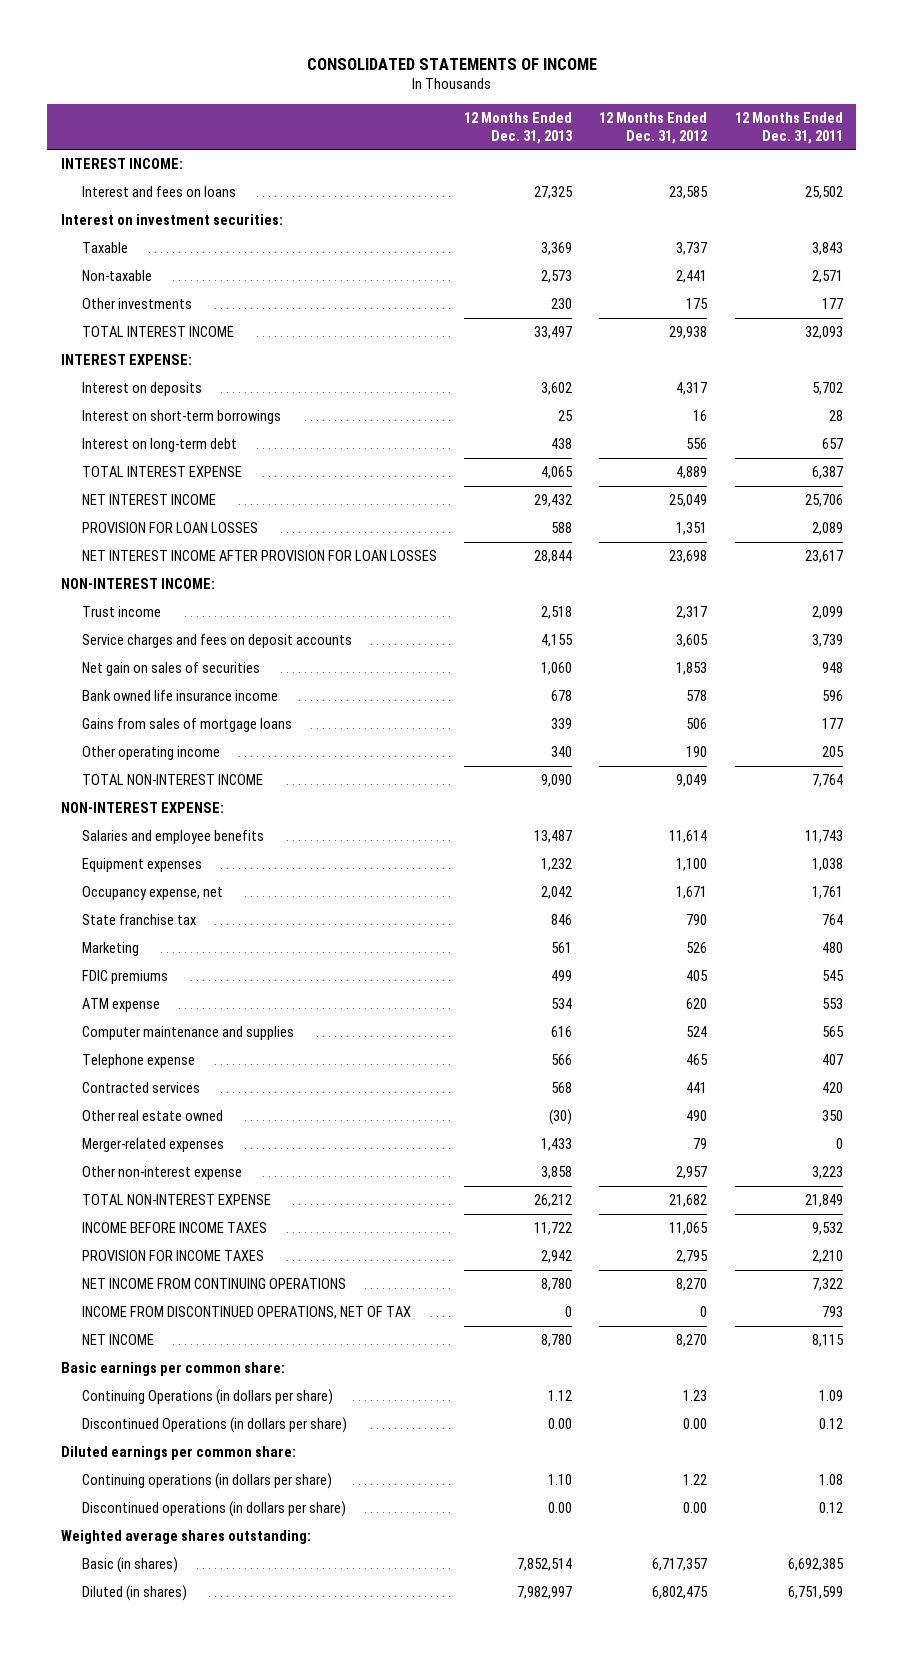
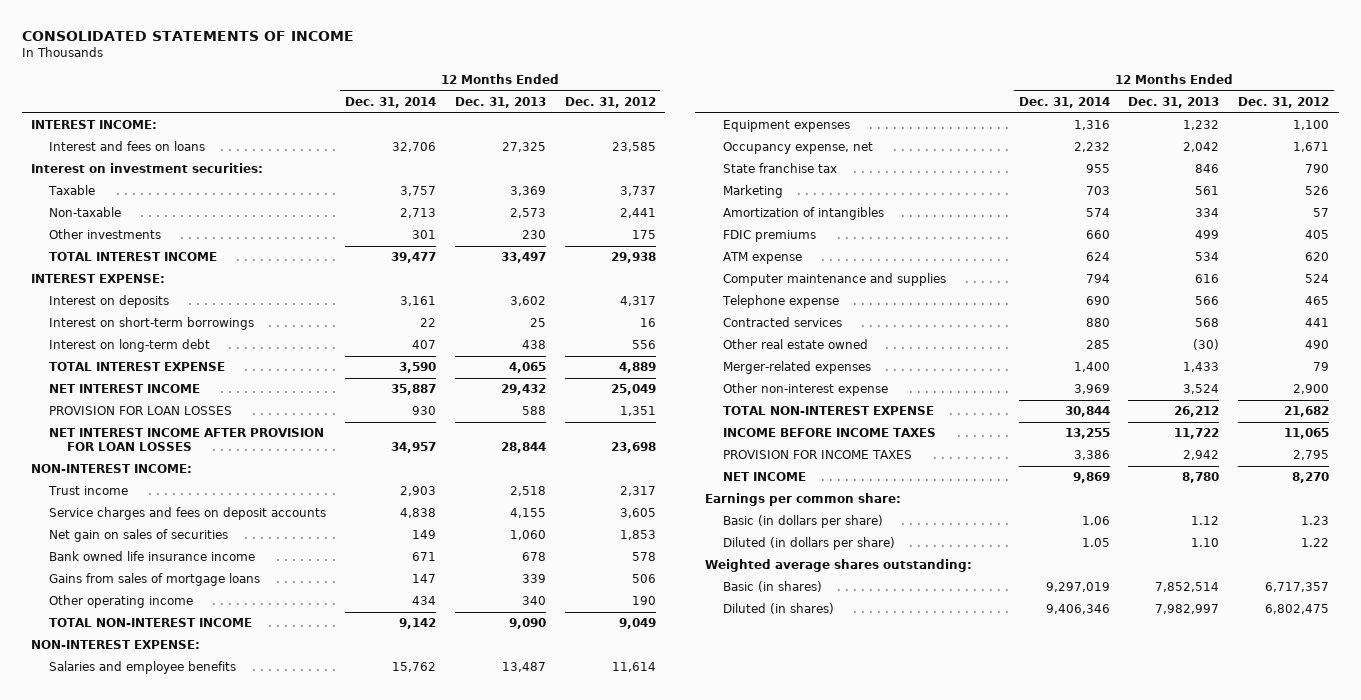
[734,111,843,144] 12 Months Ended Dec. 31, 2011 -> none
none -> [345,97,437,109] Dec. 31, 2014
none -> [722,207,884,221] Amortization of intangibles
[541,1165,573,1179] 3,858 -> [1183,384,1220,395] 3,524
[676,1165,708,1179] 2,957 -> [1293,384,1330,395] 2,900
[82,1277,347,1289] NET INCOME FROM CONTINUING OPERATIONS -> none
[82,1305,412,1319] INCOME FROM DISCONTINUED OPERATIONS, NET OF TAX -> none
[82,1416,348,1433] Discontinued Operations (in dollars per share) -> none
[60,1445,296,1460] Diluted earnings per common share: -> none
[82,1500,347,1517] Discontinued operations (in dollars per share) -> none
[60,1361,285,1376] Basic earnings per common share: -> [704,493,901,507] Earnings per common share:
[82,1388,334,1405] Continuing Operations (in dollars per share) -> [722,515,883,529] Basic (in dollars per share)
[82,1472,333,1489] Continuing operations (in dollars per share) -> [722,537,895,551] Diluted (in dollars per share)

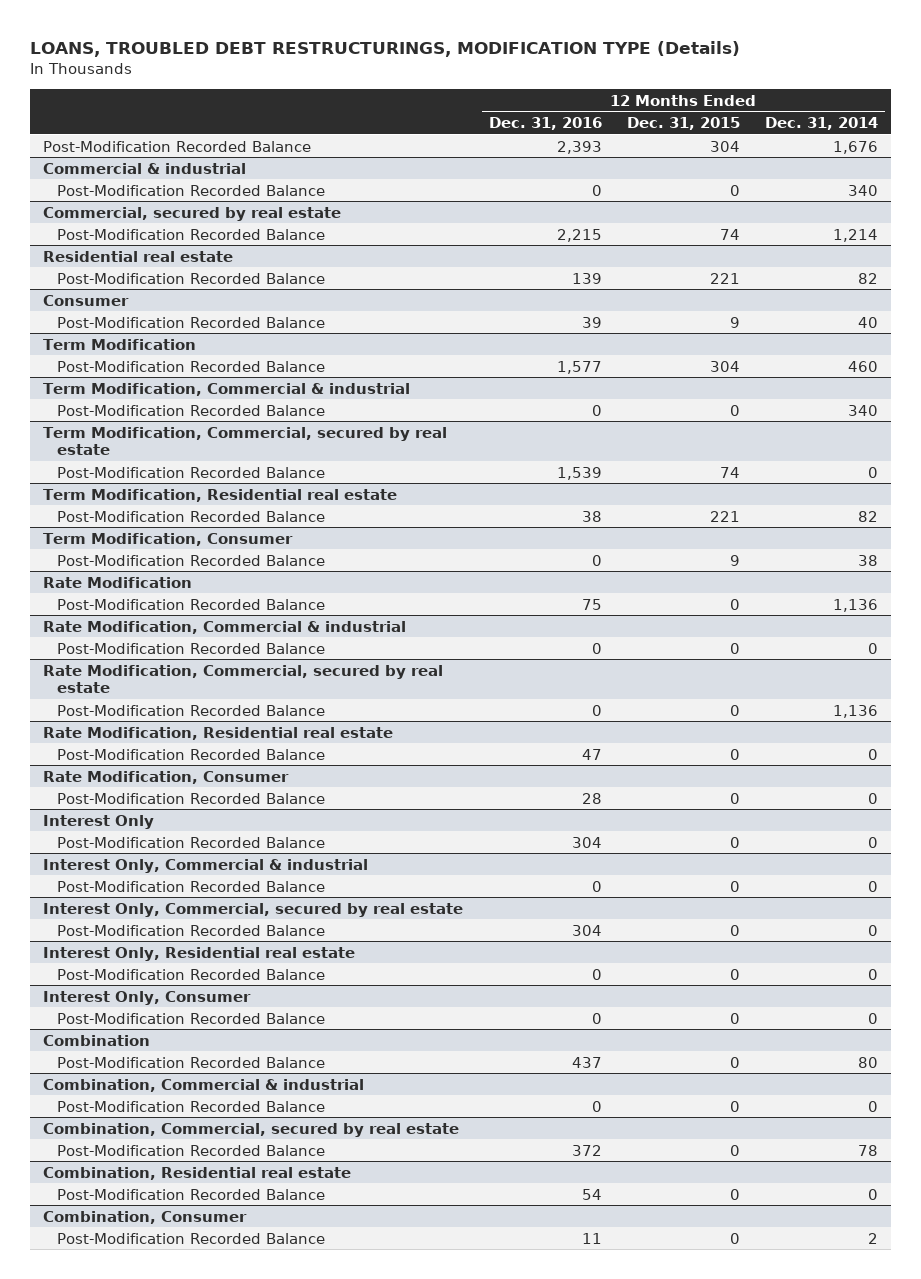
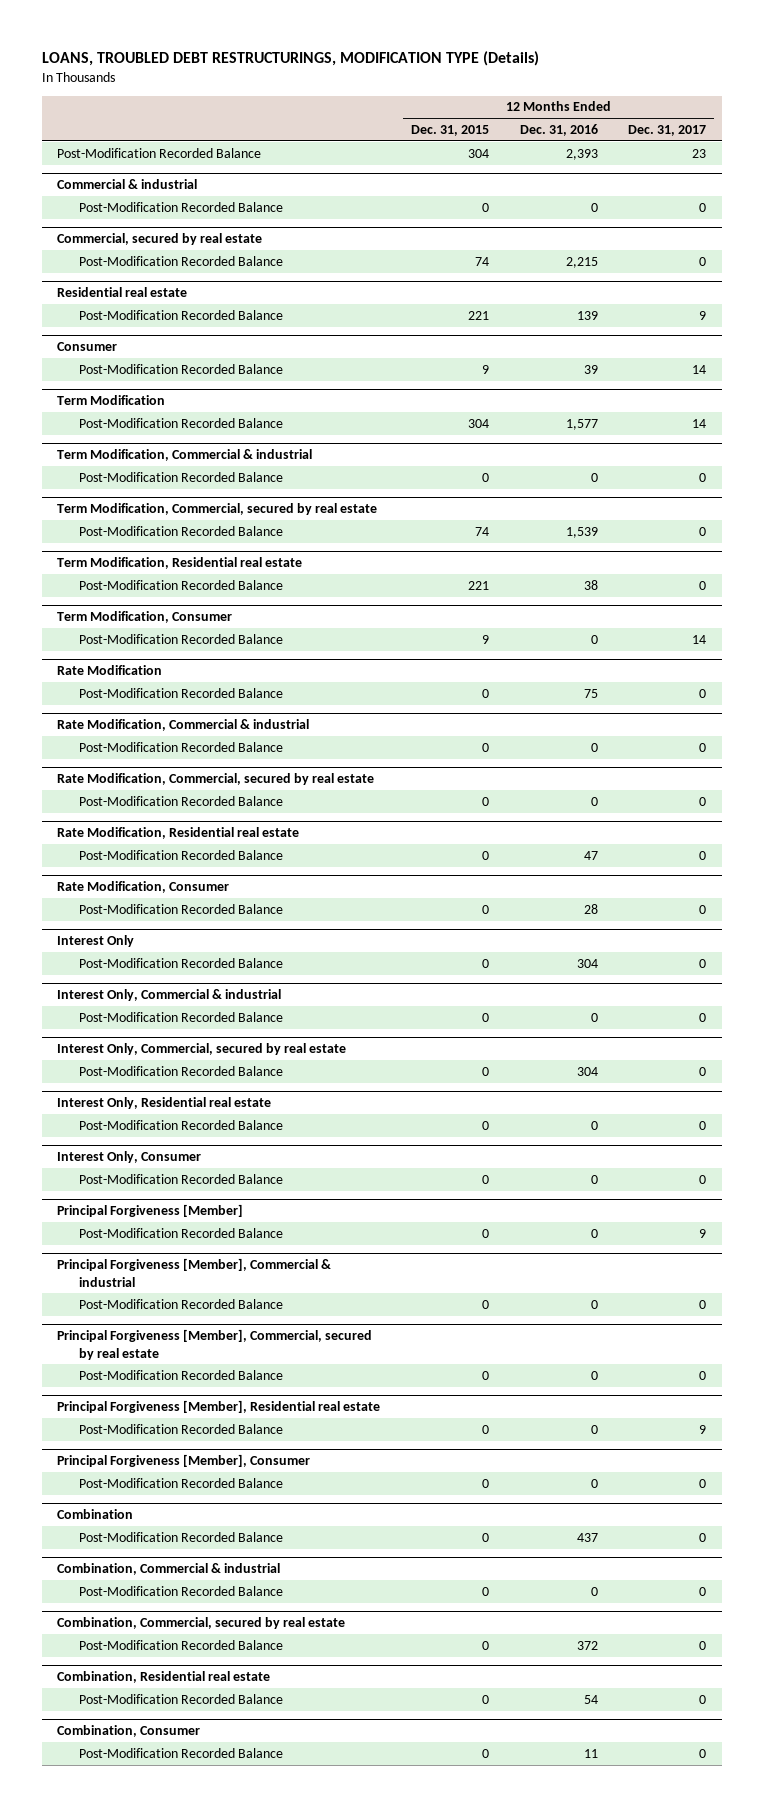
[765,117,879,131] Dec. 31, 2014 -> none
none -> [628,125,707,137] Dec. 31, 2017
none -> [57,1204,244,1218] Principal Forgiveness [Member]
none -> [78,1227,283,1238] Post-Modification Recorded Balance
none -> [57,1258,332,1287] Principal Forgiveness [Member], Commercial & industrial
none -> [78,1298,283,1309] Post-Modification Recorded Balance
none -> [57,1329,373,1360] Principal Forgiveness [Member], Commercial, secured by real estate
none -> [78,1369,283,1380] Post-Modification Recorded Balance
none -> [57,1400,381,1414] Principal Forgiveness [Member], Residential real estate
none -> [78,1423,283,1434] Post-Modification Recorded Balance
none -> [57,1454,311,1468] Principal Forgiveness [Member], Consumer
none -> [78,1477,283,1488] Post-Modification Recorded Balance

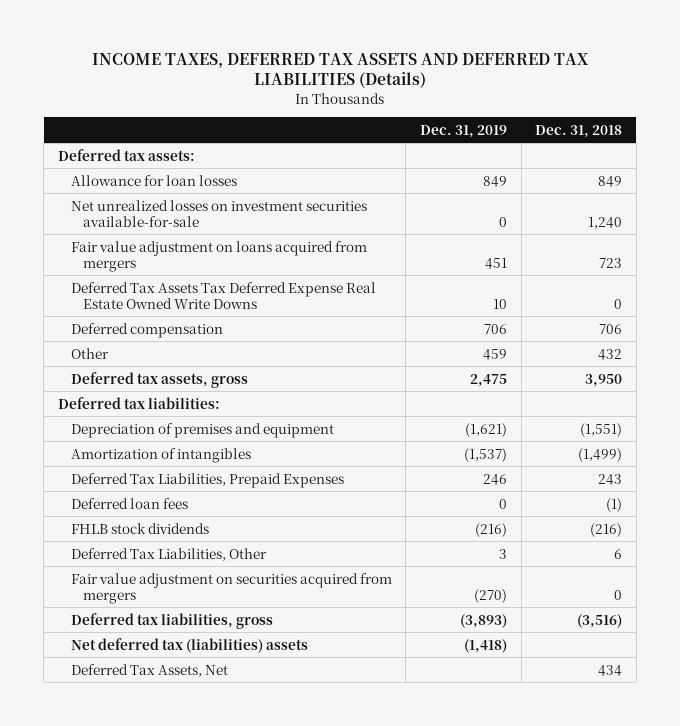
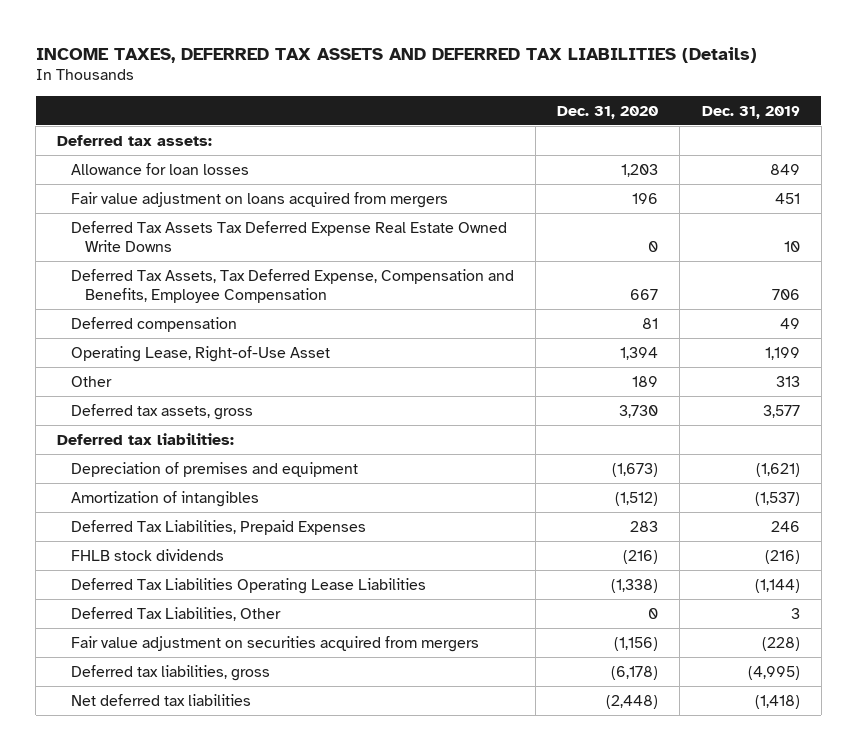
[535,124,623,138] Dec. 31, 2018 -> none
none -> [557,105,659,119] Dec. 31, 2020
[70,199,367,227] Net unrealized losses on investment securities available-for-sale -> none
none -> [71,268,515,304] Deferred Tax Assets, Tax Deferred Expense, Compensation and Benefits, Employee Compensation
[483,323,507,334] 706 -> [779,317,800,329] 49
none -> [71,345,331,362] Operating Lease, Right-of-Use Asset
[482,348,507,360] 459 -> [775,375,800,387] 313
[469,373,507,387] 2,475 -> [762,404,800,418] 3,577
[70,497,188,509] Deferred loan fees -> none
none -> [71,577,427,594] Deferred Tax Liabilities Operating Lease Liabilities
[70,663,228,677] Deferred Tax Assets, Net -> none
[473,588,507,603] (270) -> [761,636,800,651] (228)
[459,613,507,628] (3,893) -> [747,665,800,680] (4,995)
[70,637,308,653] Net deferred tax (liabilities) assets -> [71,693,252,706] Net deferred tax liabilities

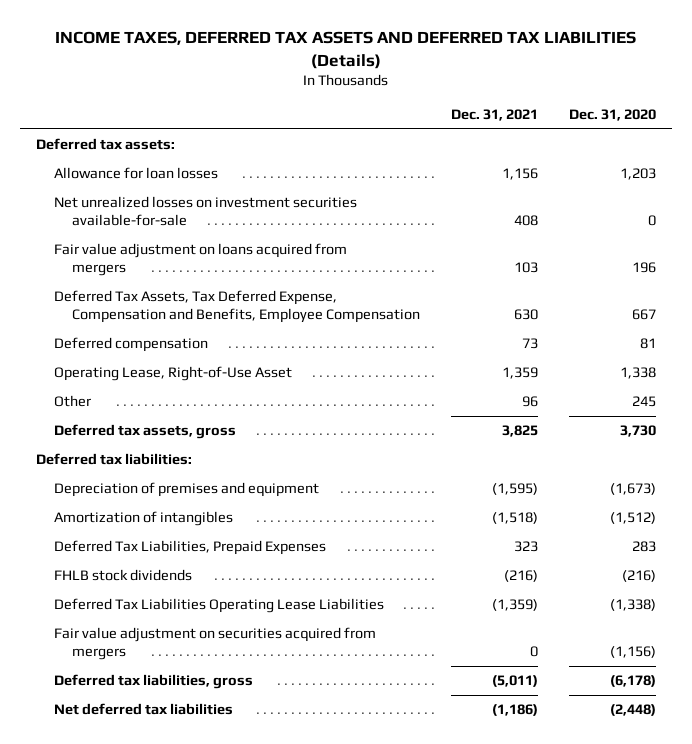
[701,105,800,119] Dec. 31, 2019 -> none
none -> [450,109,538,122] Dec. 31, 2021
none -> [53,196,357,227] Net unrealized losses on investment securities available-for-sale
[71,220,508,253] Deferred Tax Assets Tax Deferred Expense Real Estate Owned Write Downs -> none
[620,346,659,360] 1,394 -> [620,367,657,380] 1,338
[632,375,659,387] 189 -> [632,396,657,408] 245
[71,606,282,621] Deferred Tax Liabilities, Other -> none

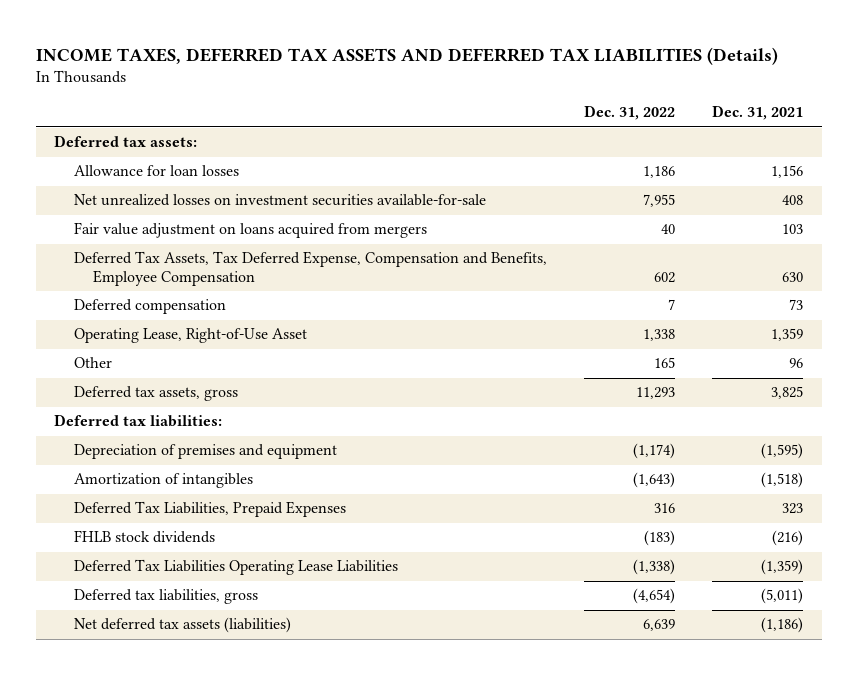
[569,109,657,122] Dec. 31, 2020 -> none
none -> [584,105,676,121] Dec. 31, 2022
[53,627,376,661] Fair value adjustment on securities acquired from mergers -> none
[53,703,233,716] Net deferred tax liabilities -> [73,617,291,634] Net deferred tax assets (liabilities)

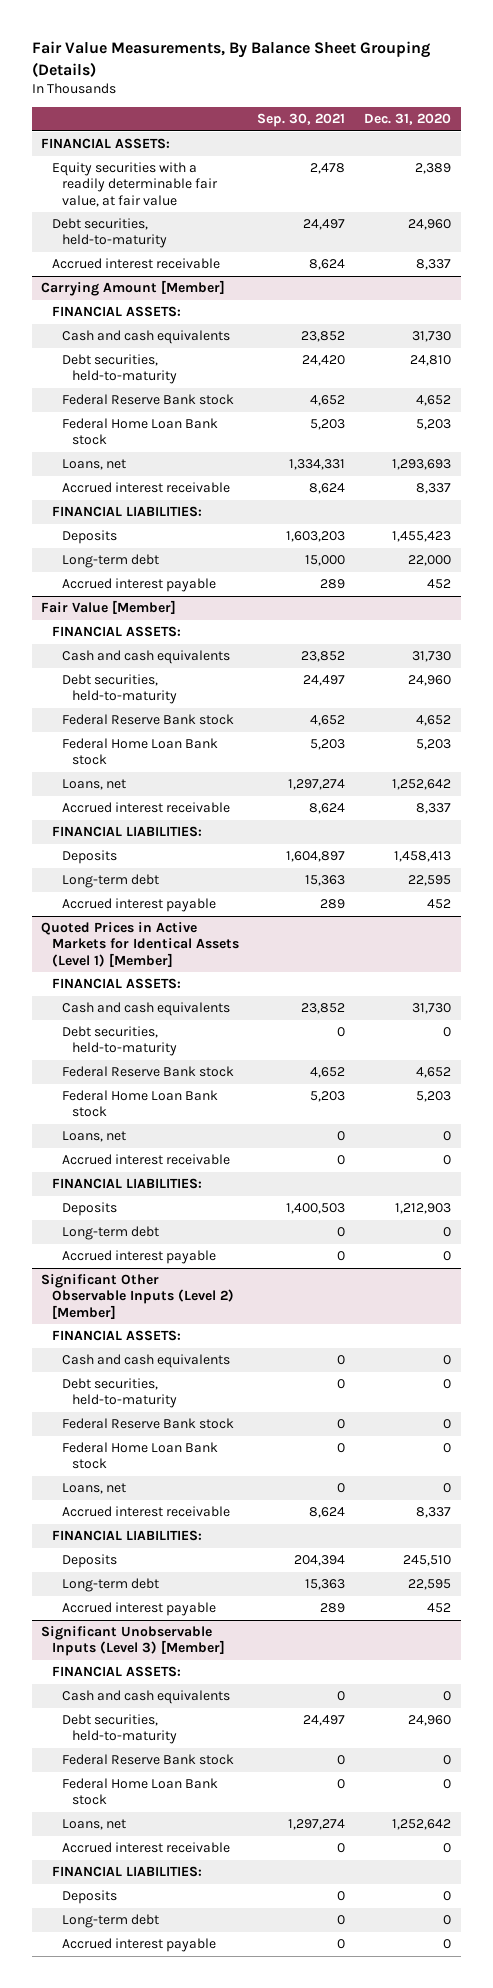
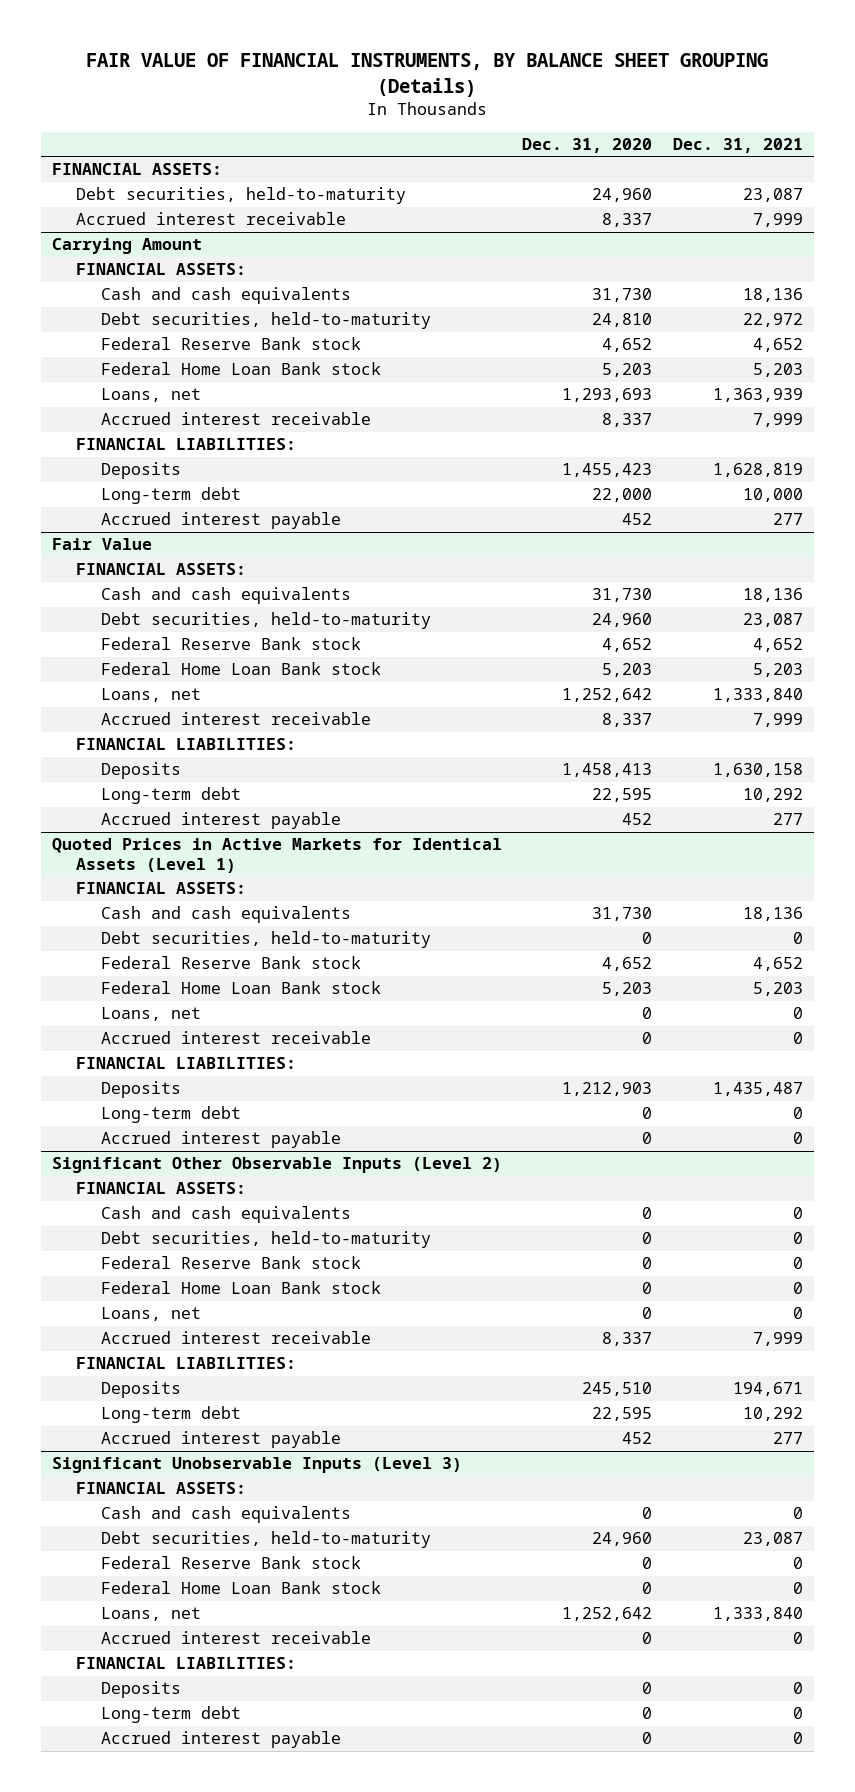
[31,41,430,77] Fair Value Measurements, By Balance Sheet Grouping (Details) -> [86,52,769,97] FAIR VALUE OF FINANCIAL INSTRUMENTS, BY BALANCE SHEET GROUPING (Details)
[257,113,346,128] Sep. 30, 2021 -> none
none -> [673,138,804,154] Dec. 31, 2021
[51,162,218,207] Equity securities with a readily determinable fair value, at fair value -> none
[41,280,226,297] Carrying Amount [Member] -> [51,238,202,255] Carrying Amount
[41,600,177,615] Fair Value [Member] -> [51,538,152,551] Fair Value
[41,922,239,967] Quoted Prices in Active Markets for Identical Assets (Level 1) [Member] -> [51,838,502,873] Quoted Prices in Active Markets for Identical Assets (Level 1)
[41,1274,234,1319] Significant Other Observable Inputs (Level 2) [Member] -> [51,1157,502,1174] Significant Other Observable Inputs (Level 2)
[41,1626,225,1657] Significant Unobservable Inputs (Level 3) [Member] -> [51,1457,462,1474] Significant Unobservable Inputs (Level 3)

